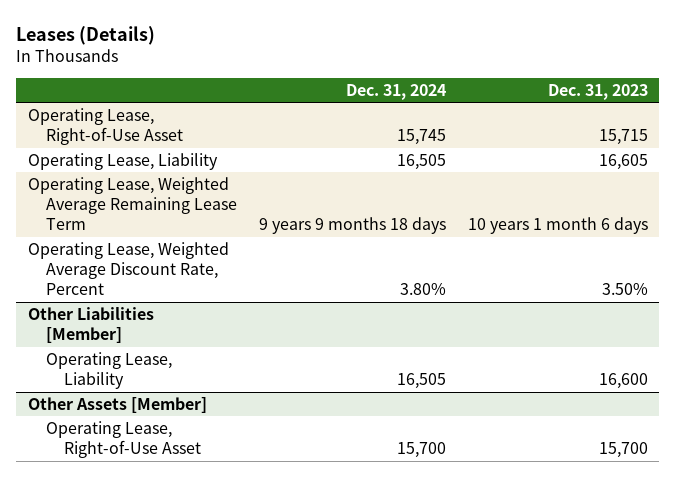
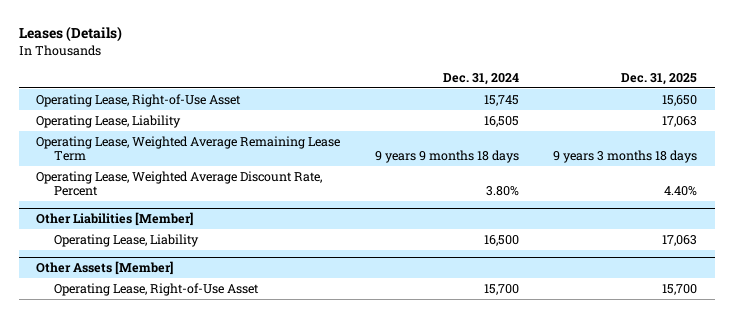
[548,83,649,100] Dec. 31, 2023 -> none
none -> [621,72,698,85] Dec. 31, 2025
[396,373,446,390] 16,505 -> [483,234,519,246] 16,500

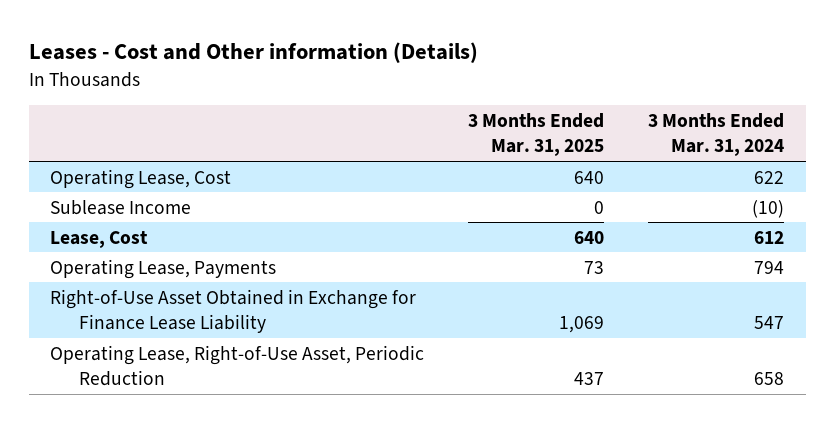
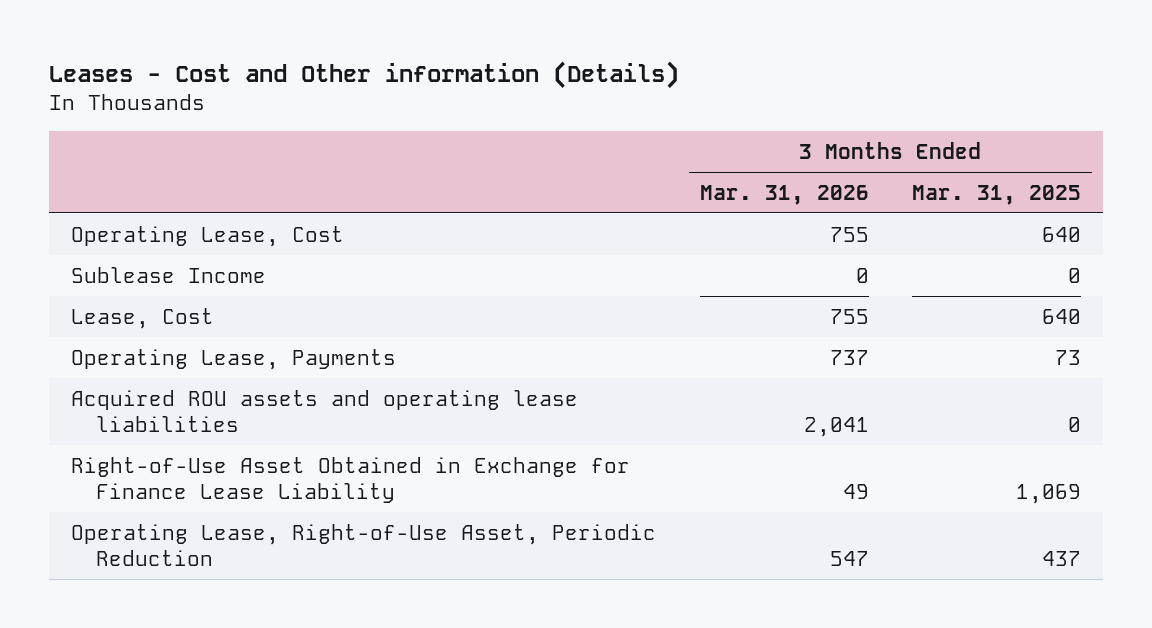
[647,113,784,157] 3 Months Ended Mar. 31, 2024 -> none
none -> [699,184,869,205] Mar. 31, 2026
none -> [71,389,579,433] Acquired ROU assets and operating lease liabilities

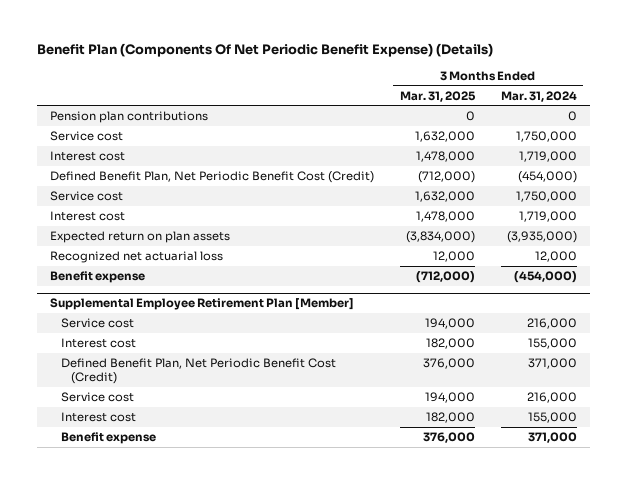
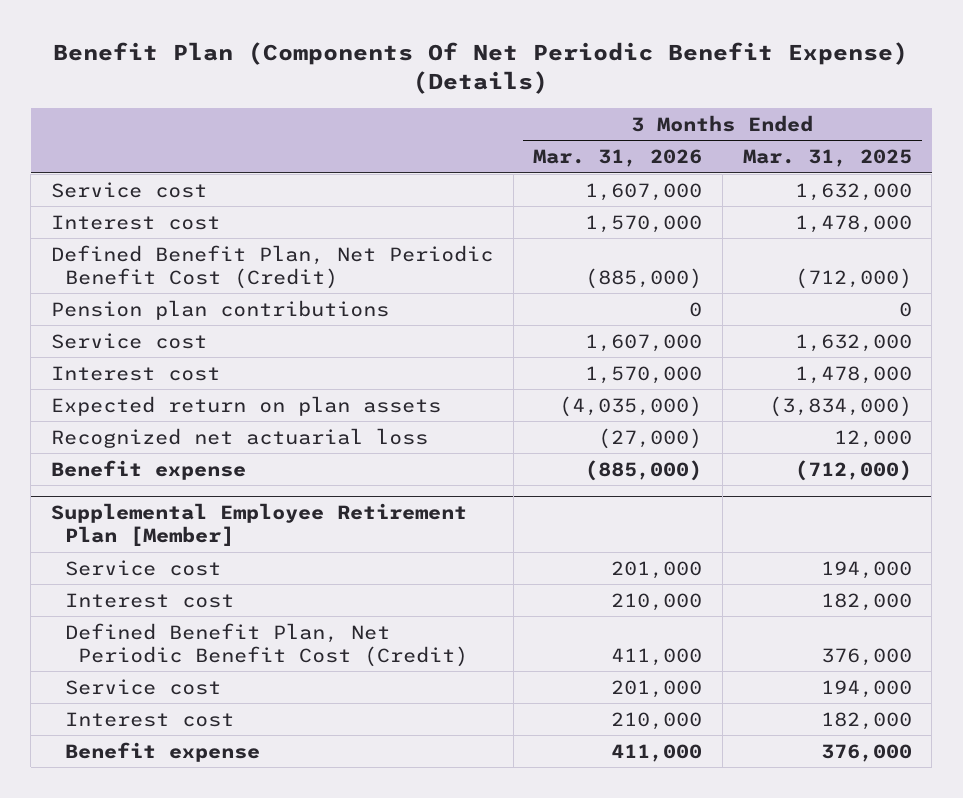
[500,90,577,102] Mar. 31, 2024 -> none
none -> [533,148,703,167] Mar. 31, 2026
[49,111,208,124] Pension plan contributions -> [50,299,389,320] Pension plan contributions

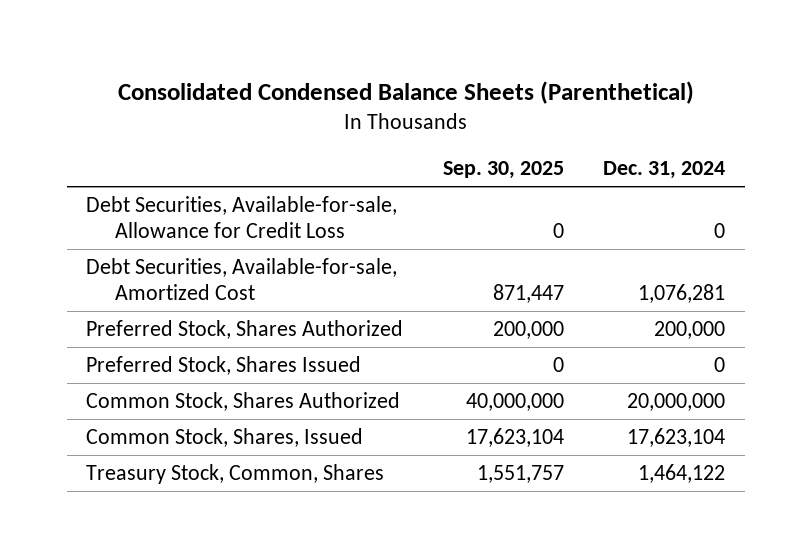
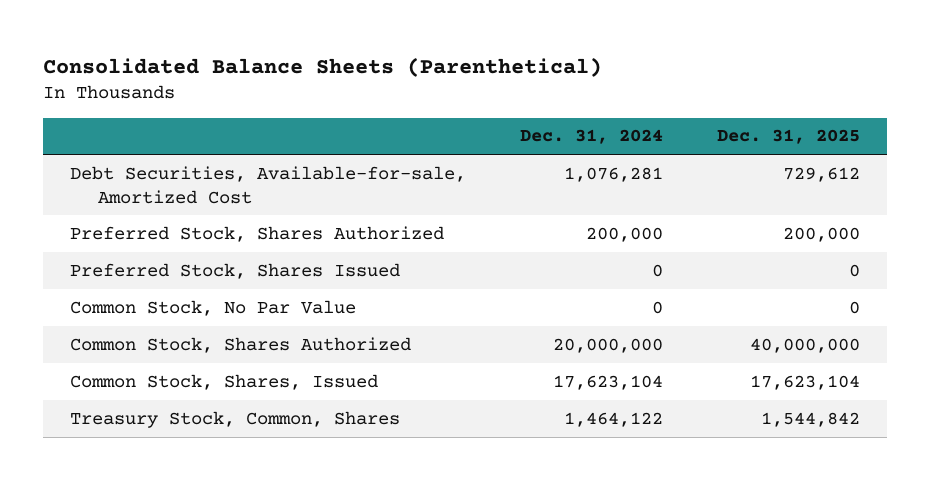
[117,81,694,105] Consolidated Condensed Balance Sheets (Parenthetical) -> [43,56,603,77] Consolidated Balance Sheets (Parenthetical)
[442,161,564,180] Sep. 30, 2025 -> none
none -> [716,129,860,145] Dec. 31, 2025
[86,195,398,238] Debt Securities, Available-for-sale, Allowance for Credit Loss -> none
none -> [70,299,357,316] Common Stock, No Par Value

